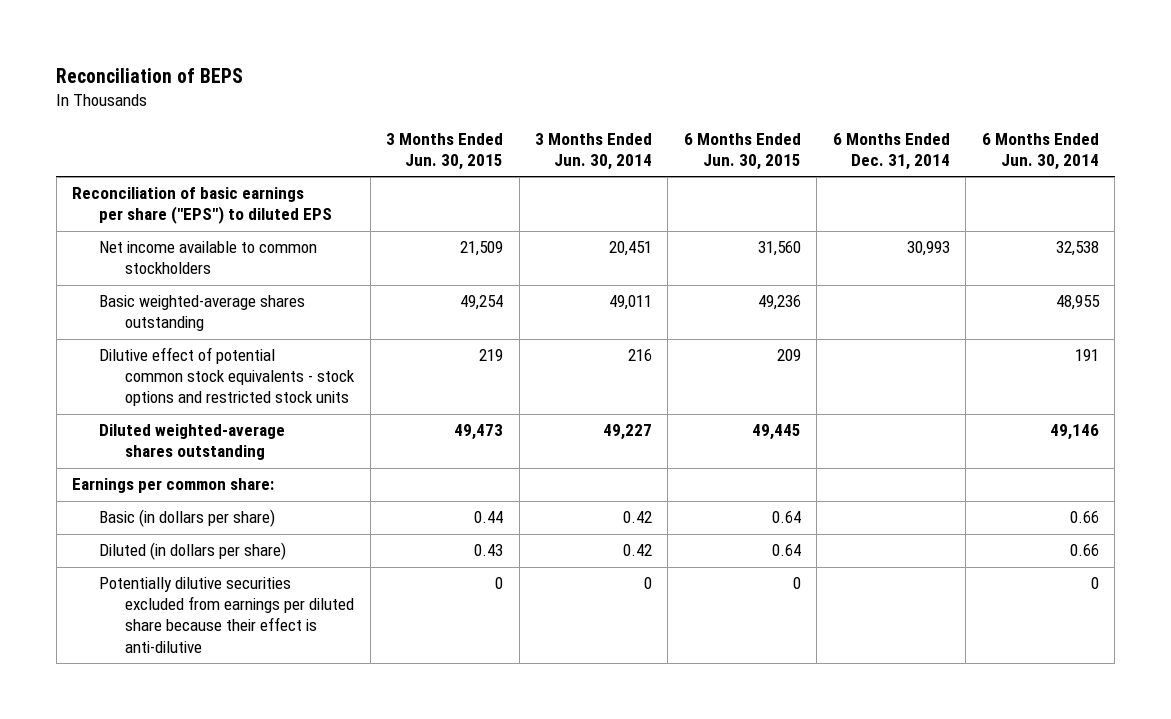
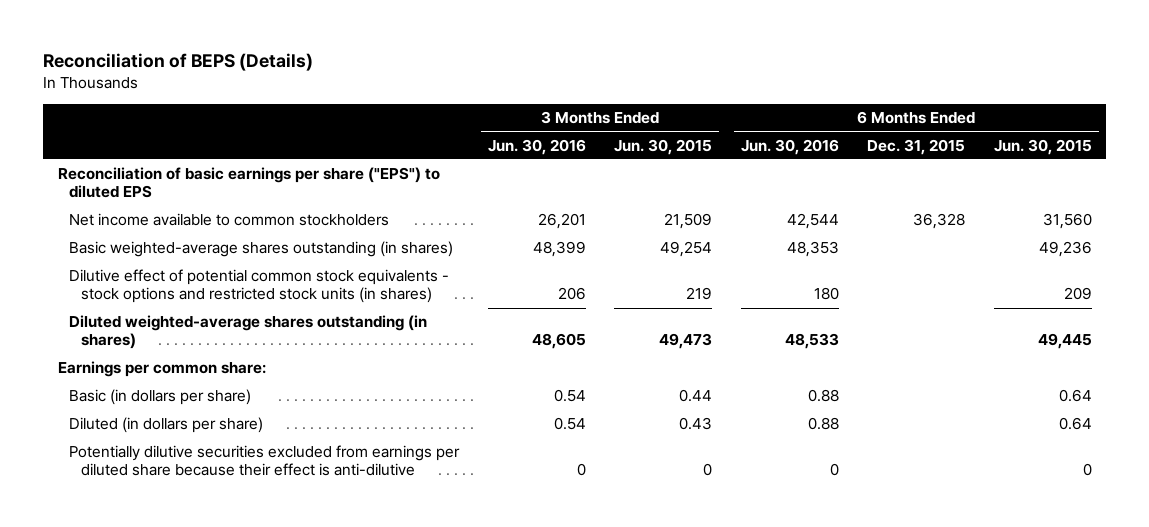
[56,67,244,83] Reconciliation of BEPS -> [43,53,314,72] Reconciliation of BEPS (Details)
[535,132,653,170] 3 Months Ended Jun. 30, 2014 -> none
[832,132,950,170] 6 Months Ended Dec. 31, 2014 -> none
[981,132,1099,170] 6 Months Ended Jun. 30, 2014 -> none
none -> [487,138,586,155] Jun. 30, 2016
none -> [740,138,839,155] Jun. 30, 2016
none -> [867,138,966,155] Dec. 31, 2015
[98,295,305,332] Basic weighted-average shares outstanding -> [69,241,454,258] Basic weighted-average shares outstanding (in shares)
[98,347,356,407] Dilutive effect of potential common stock equivalents - stock options and restricted stock units -> [69,269,450,304] Dilutive effect of potential common stock equivalents - stock options and restricted stock units (in shares)
[98,424,285,461] Diluted weighted-average shares outstanding -> [69,315,428,350] Diluted weighted-average shares outstanding (in shares)

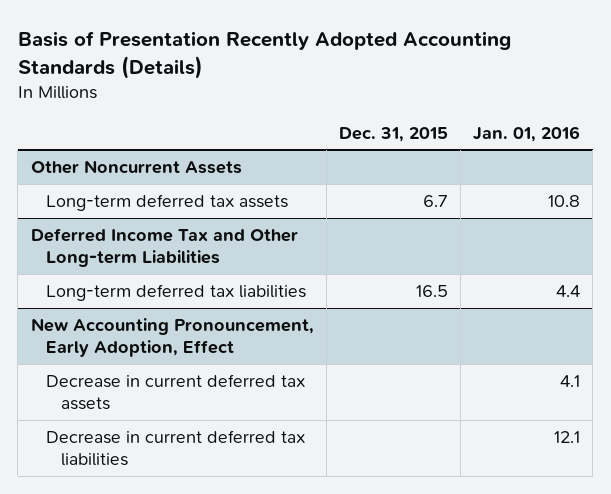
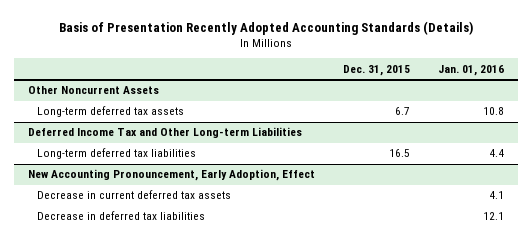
[45,430,305,466] Decrease in current deferred tax liabilities -> [37,211,206,221] Decrease in deferred tax liabilities

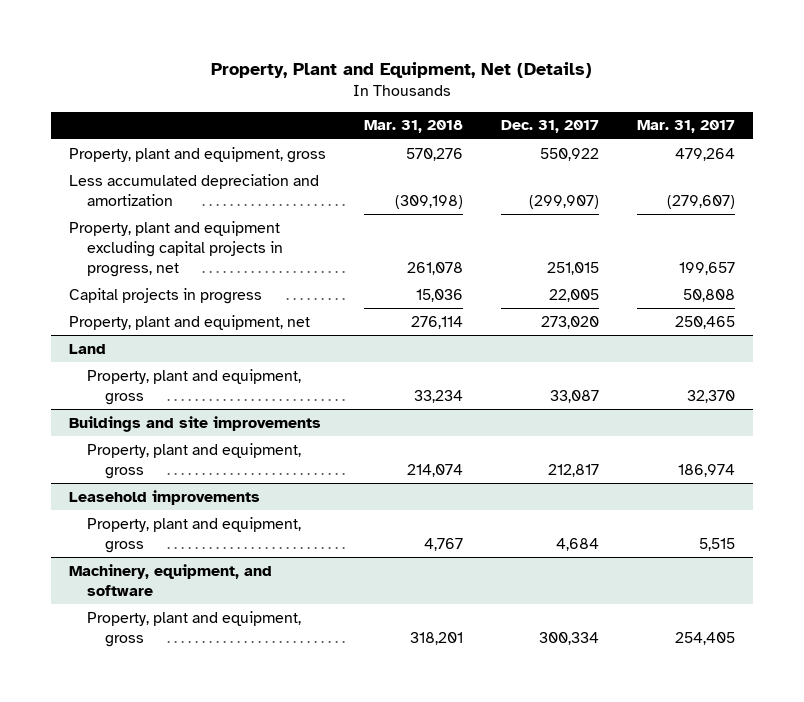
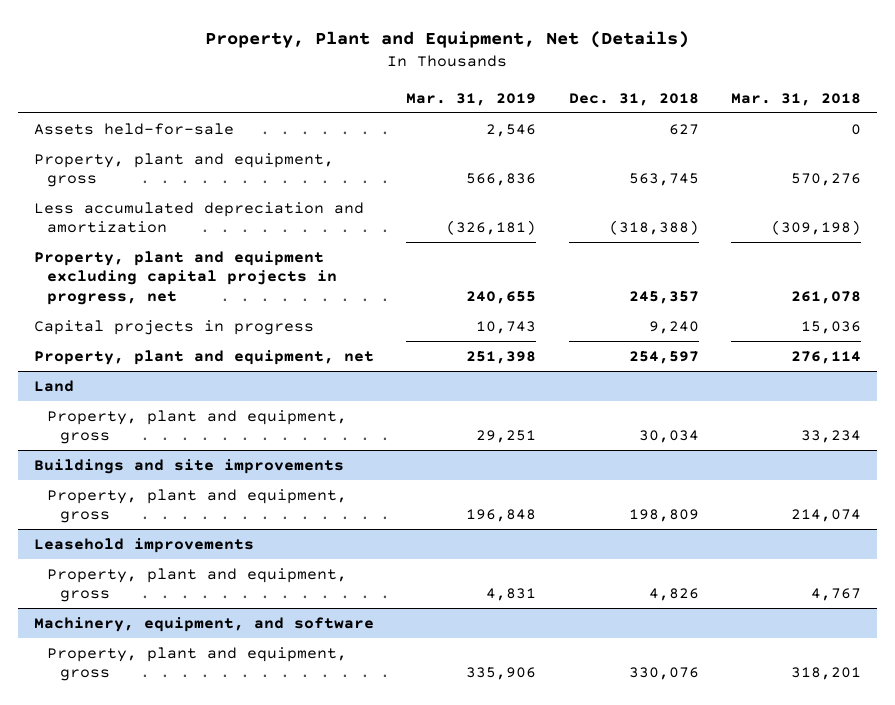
[500,120,599,134] Dec. 31, 2017 -> none
[636,120,735,134] Mar. 31, 2017 -> none
none -> [406,92,537,106] Mar. 31, 2019
none -> [568,92,699,106] Dec. 31, 2018
none -> [33,122,234,135] Assets held-for-sale

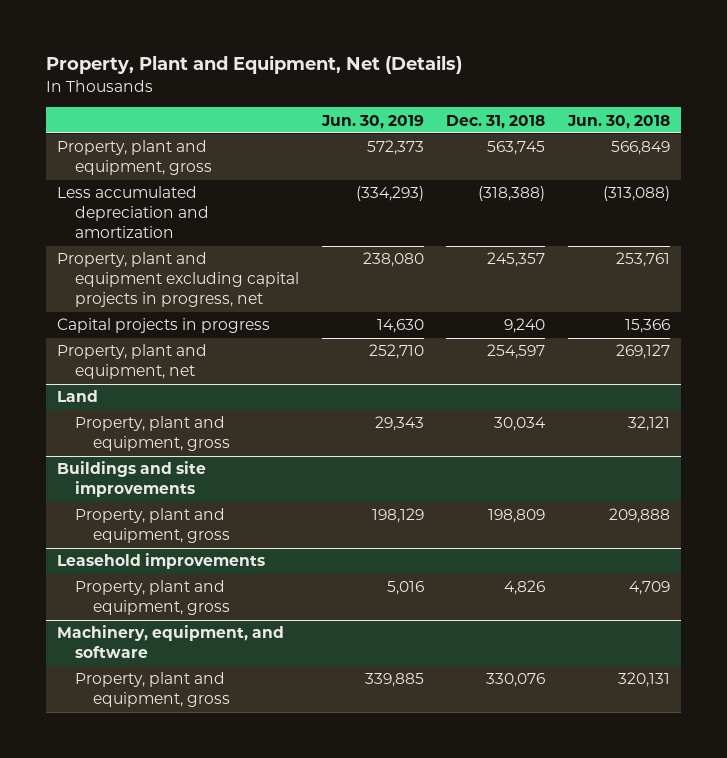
[406,92,537,106] Mar. 31, 2019 -> none
[730,92,861,106] Mar. 31, 2018 -> none
none -> [320,114,424,129] Jun. 30, 2019
none -> [566,114,670,129] Jun. 30, 2018
[33,122,234,135] Assets held-for-sale -> none

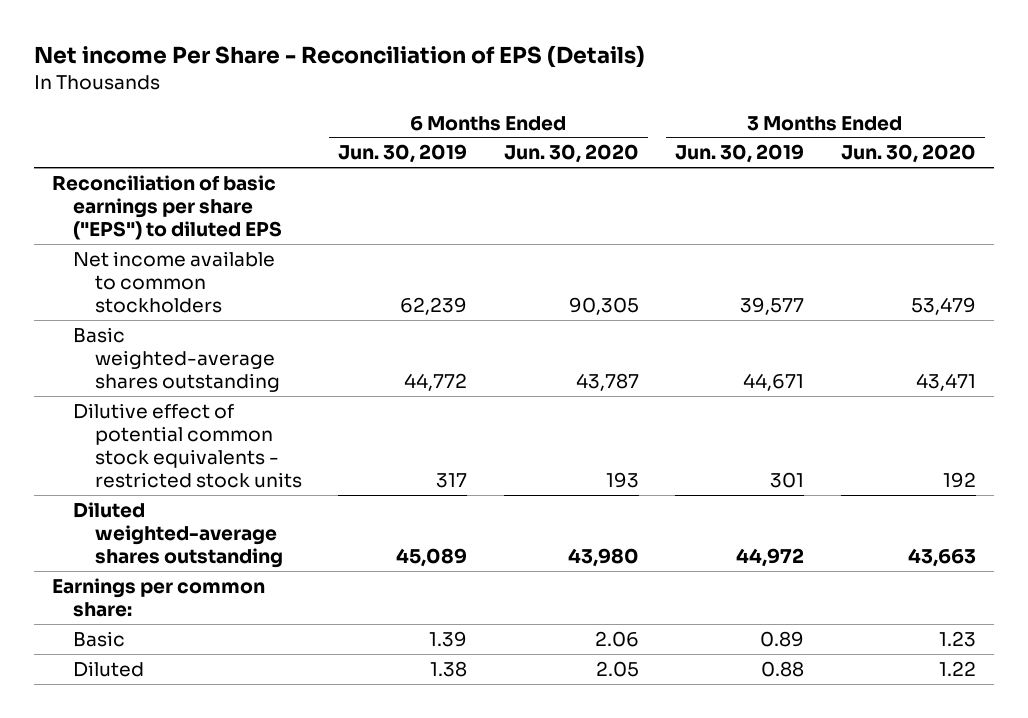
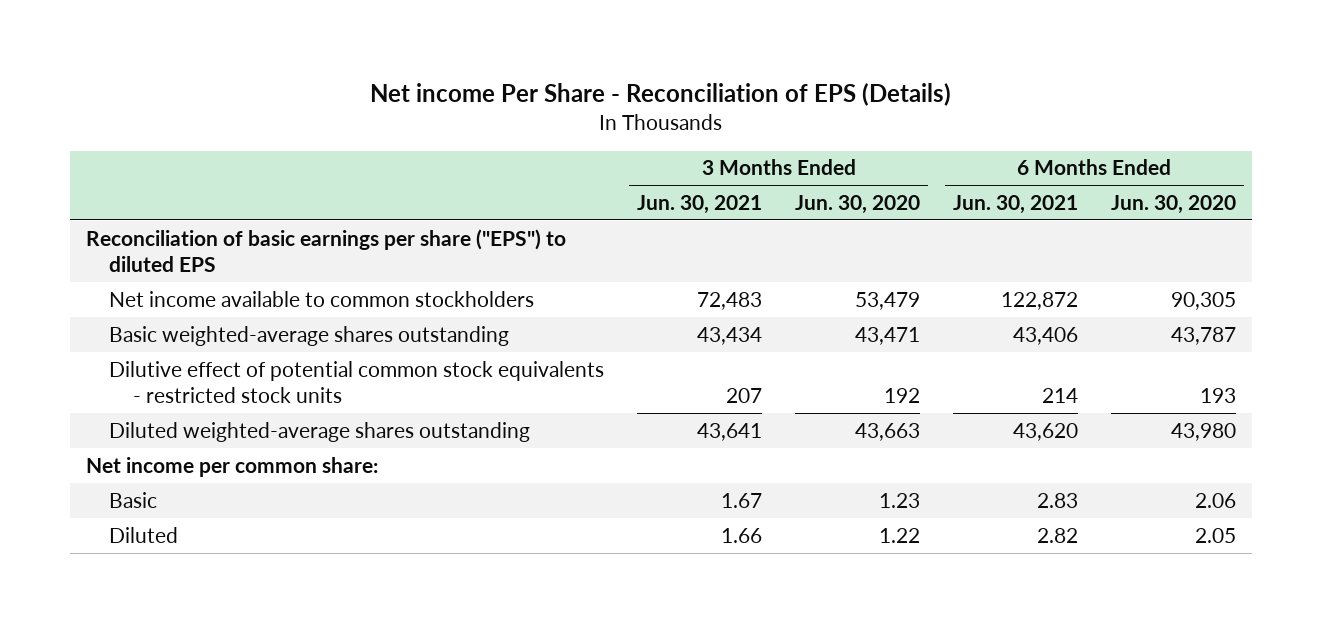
[338,144,468,164] Jun. 30, 2019 -> none
[675,144,805,164] Jun. 30, 2019 -> none
none -> [637,194,763,214] Jun. 30, 2021
none -> [952,194,1078,214] Jun. 30, 2021
[52,577,266,617] Earnings per common share: -> [85,456,378,477] Net income per common share:

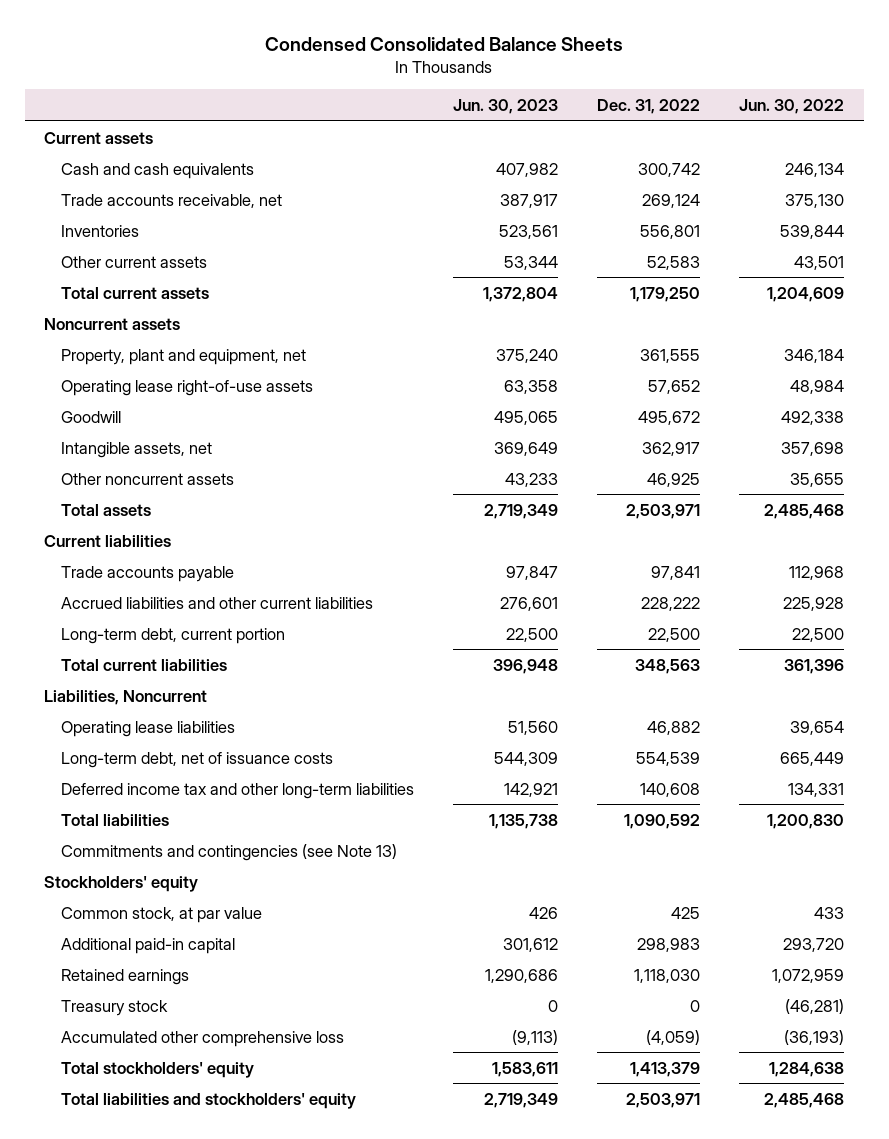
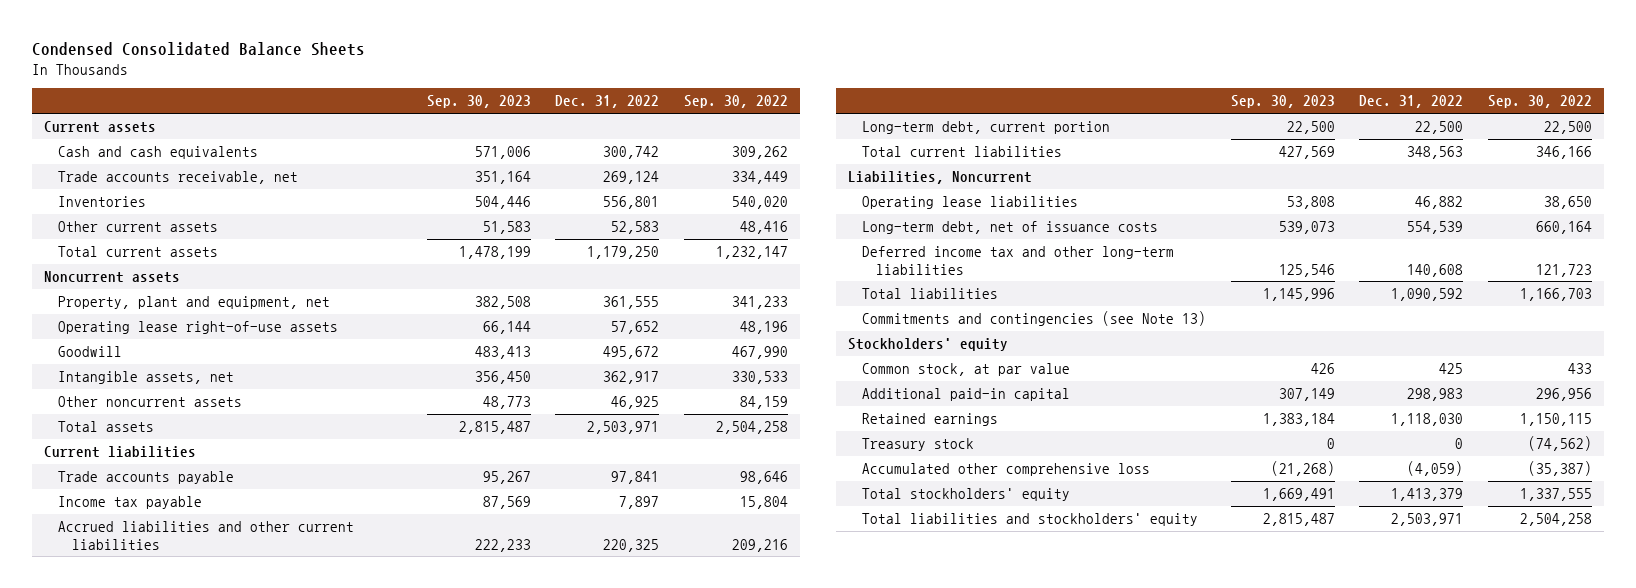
[452,99,558,115] Jun. 30, 2023 -> none
[739,99,845,115] Jun. 30, 2022 -> none
none -> [426,95,531,109] Sep. 30, 2023
none -> [683,95,788,109] Sep. 30, 2022
none -> [57,496,202,510] Income tax payable
[641,596,701,611] 228,222 -> [603,538,660,552] 220,325

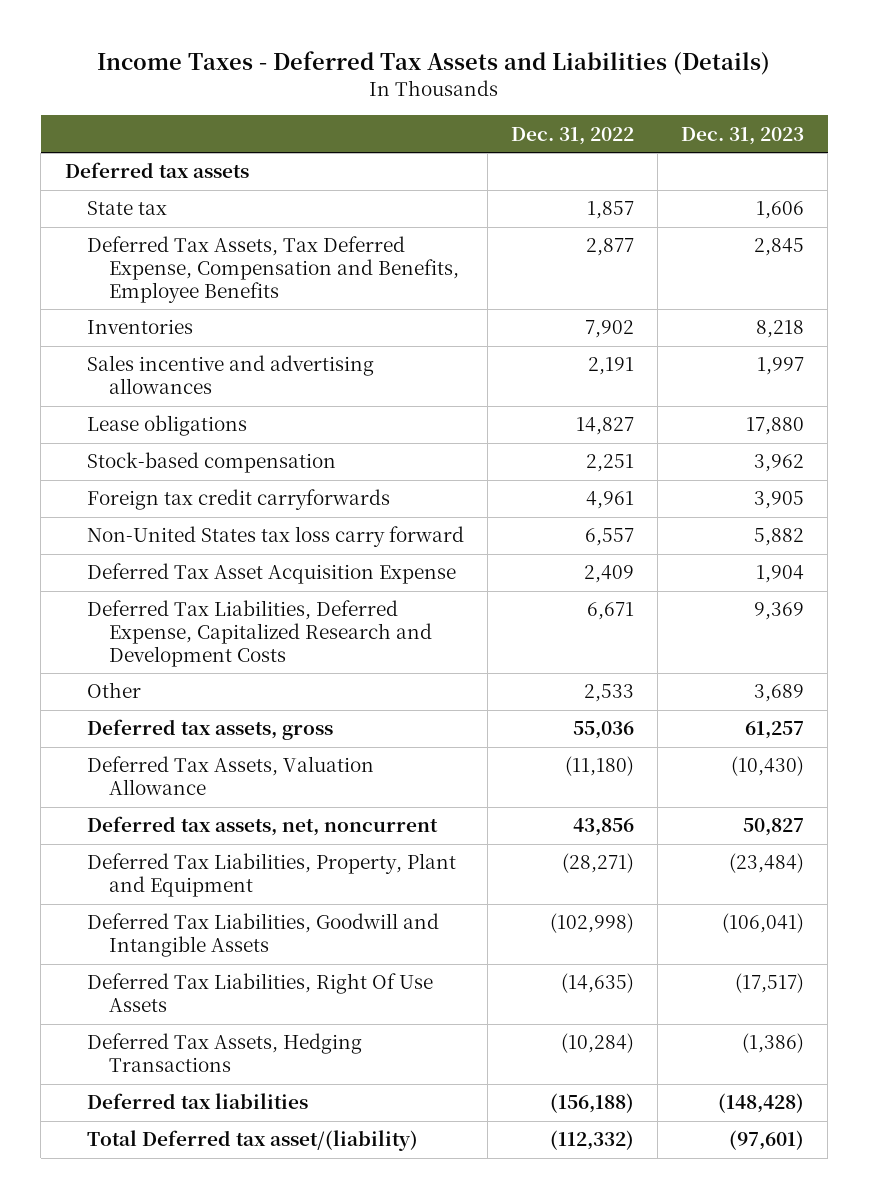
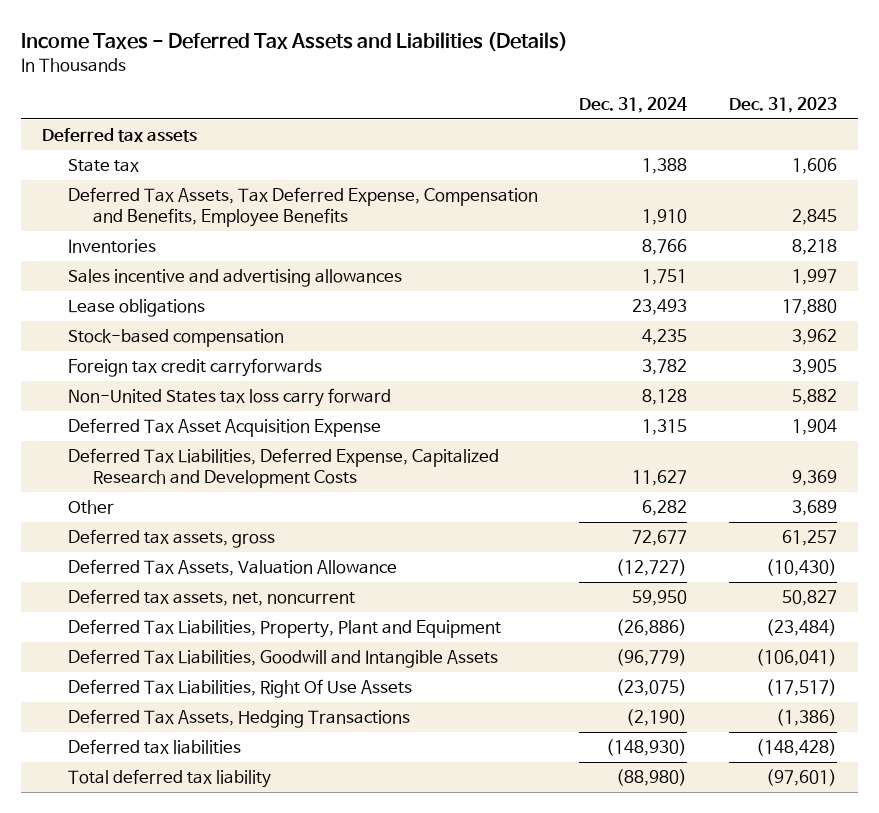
[511,126,635,145] Dec. 31, 2022 -> none
none -> [579,96,688,113] Dec. 31, 2024
[86,1130,418,1152] Total Deferred tax asset/(liability) -> [67,769,271,789] Total deferred tax liability

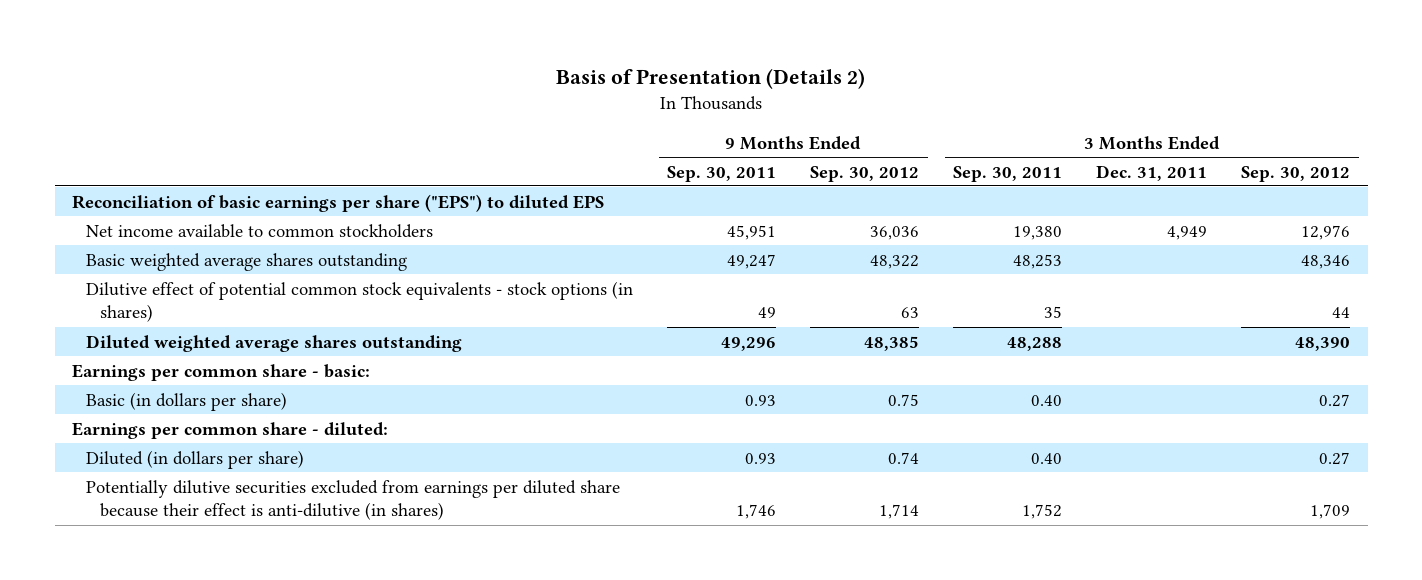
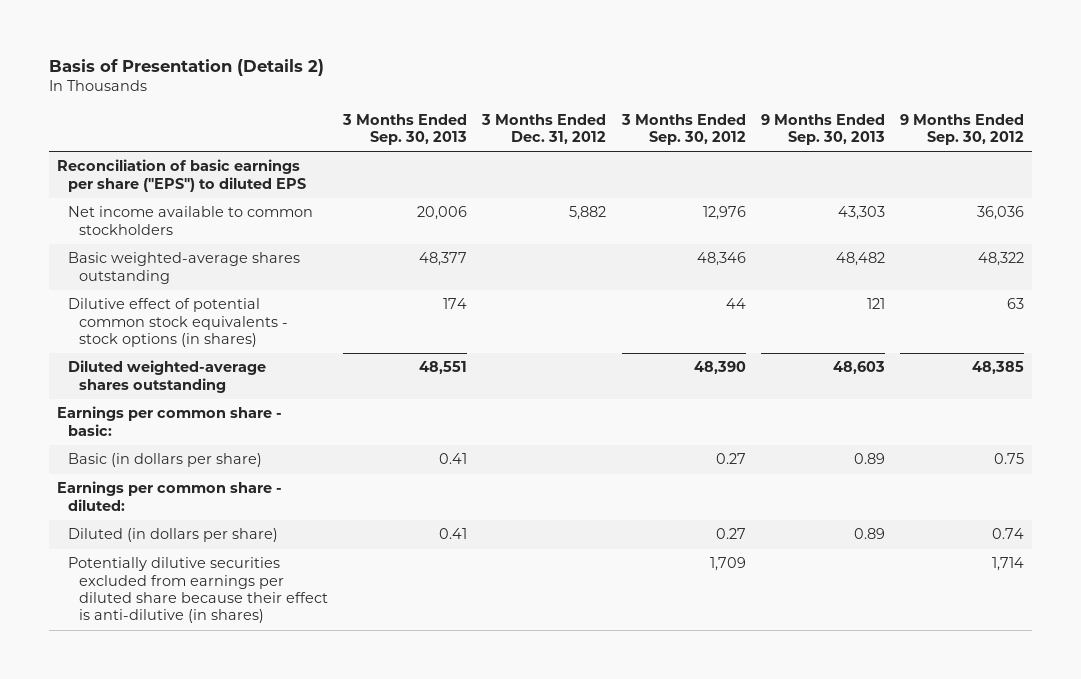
[667,165,777,182] Sep. 30, 2011 -> none
[953,165,1063,182] Sep. 30, 2011 -> none
[1096,164,1208,181] Dec. 31, 2011 -> none
none -> [342,113,468,145] 3 Months Ended Sep. 30, 2013
none -> [481,113,607,144] 3 Months Ended Dec. 31, 2012
none -> [760,113,885,145] 9 Months Ended Sep. 30, 2013
[85,252,407,271] Basic weighted average shares outstanding -> [67,252,300,284] Basic weighted-average shares outstanding
[85,334,462,352] Diluted weighted average shares outstanding -> [67,360,266,393] Diluted weighted-average shares outstanding

